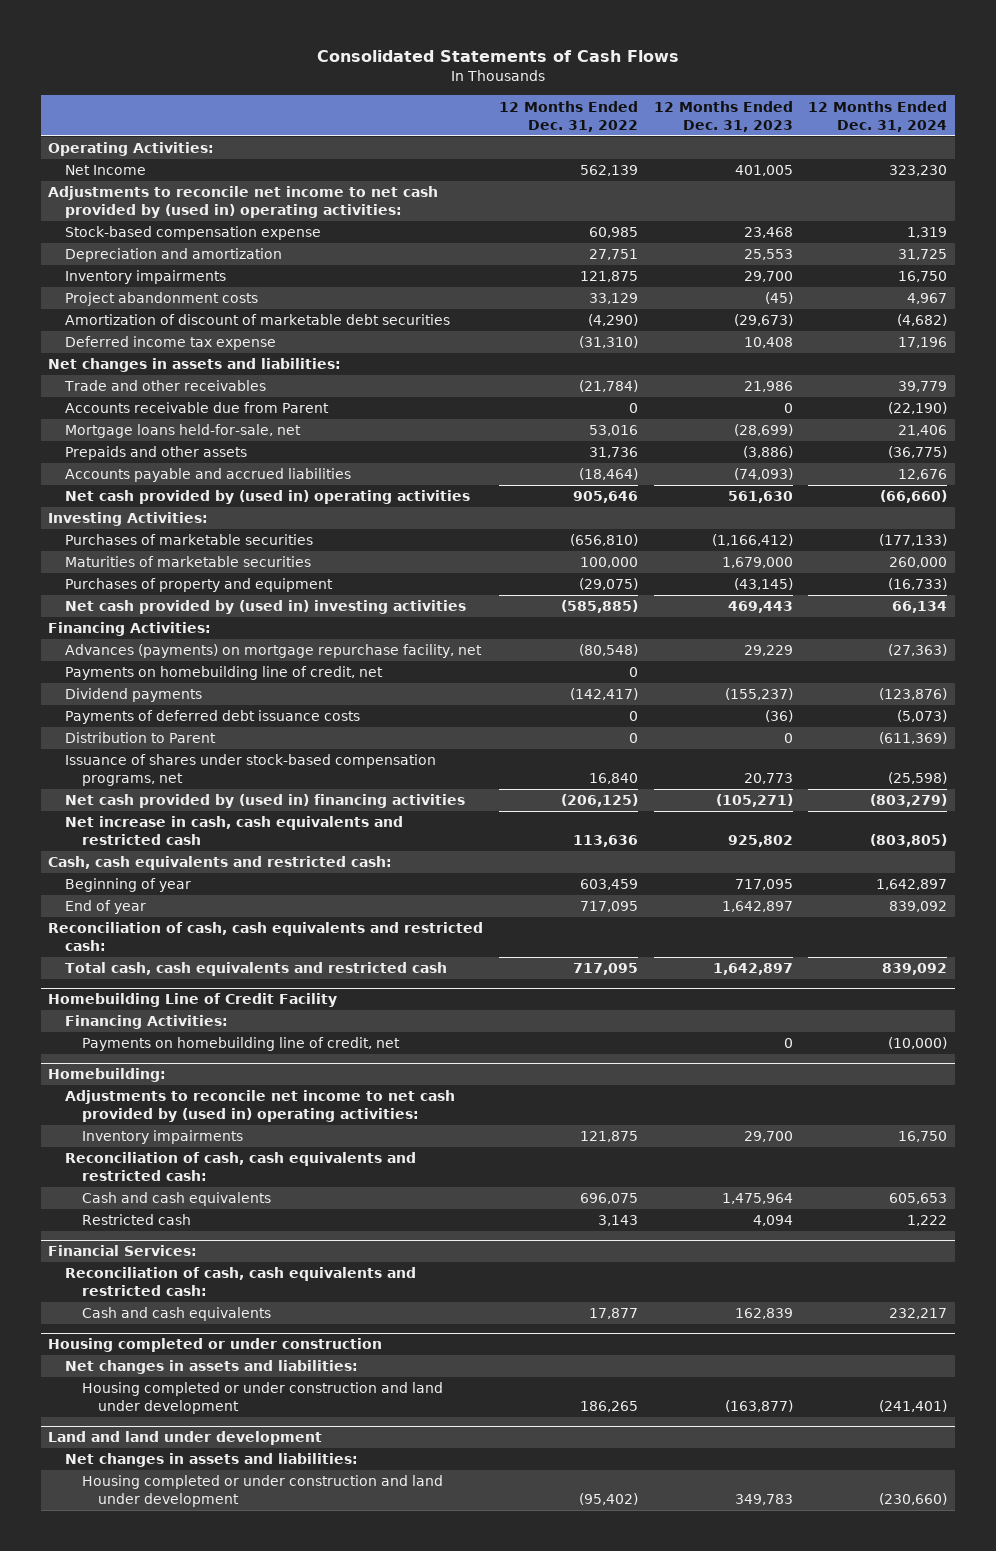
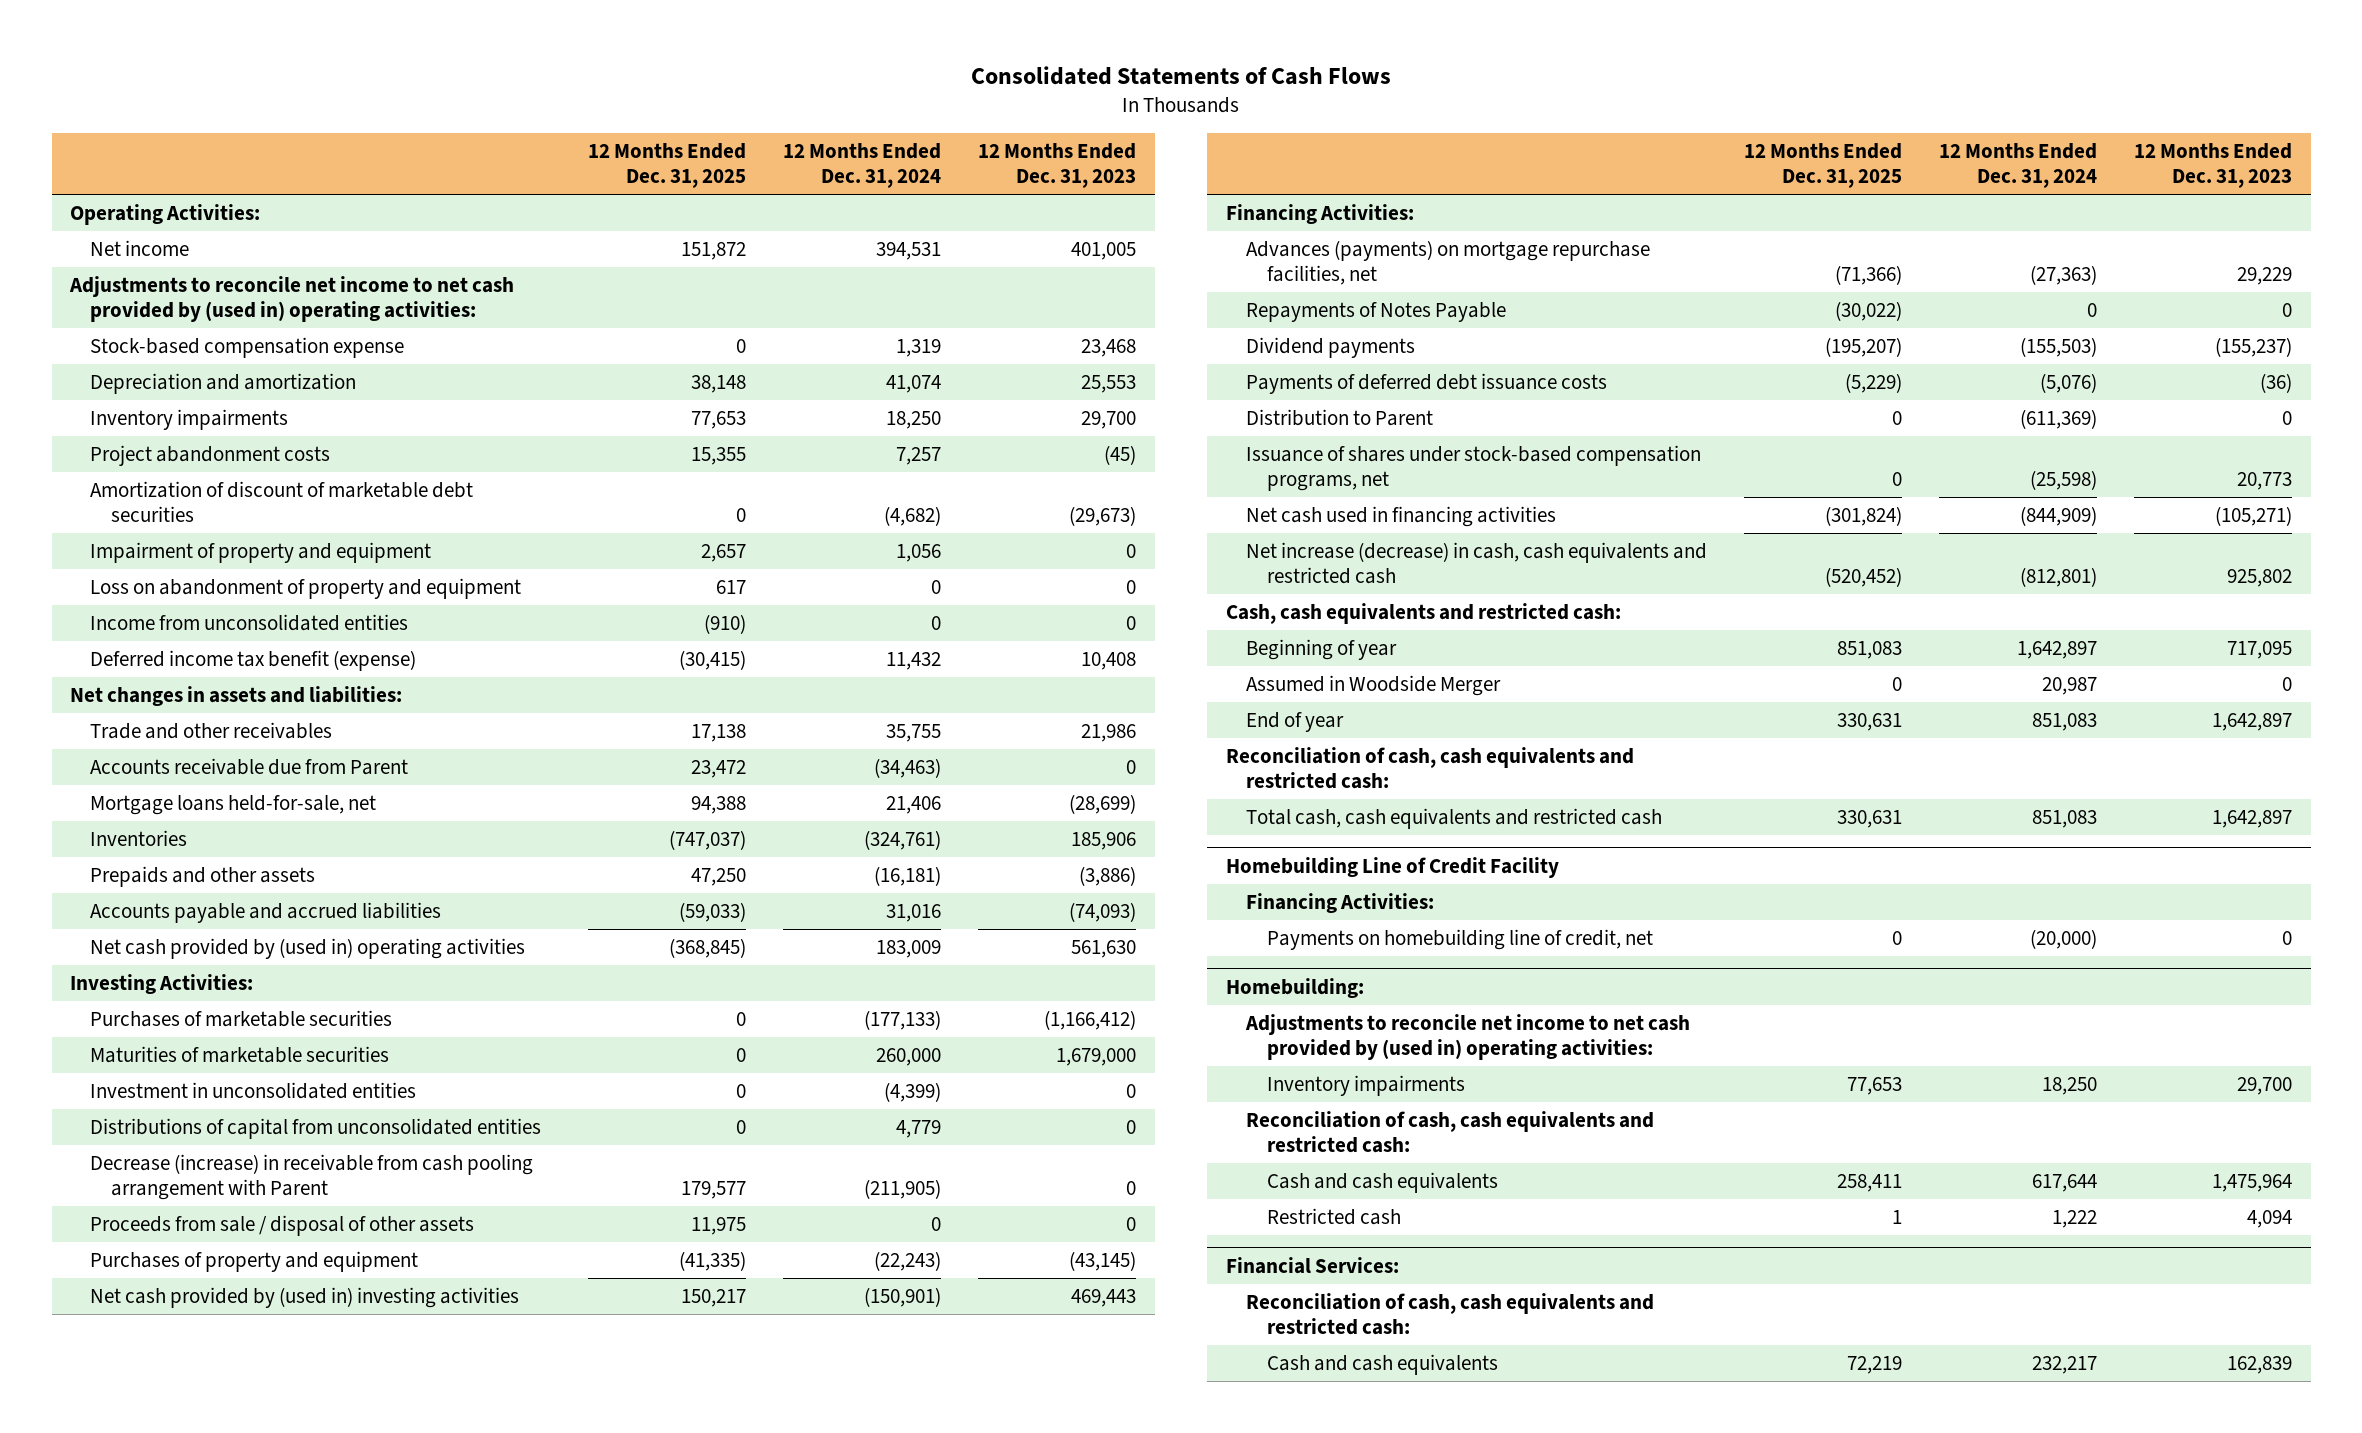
[499,100,639,132] 12 Months Ended Dec. 31, 2022 -> none
none -> [588,143,747,189] 12 Months Ended Dec. 31, 2025
[64,165,146,176] Net Income -> [90,240,190,257] Net income
[889,165,948,177] 323,230 -> [876,242,942,261] 394,531
[898,249,948,261] 31,725 -> [886,375,942,394] 41,074
[898,271,948,283] 16,750 -> [886,411,942,430] 18,250
[907,293,948,305] 4,967 -> [896,447,942,466] 7,257
none -> [90,542,432,564] Impairment of property and equipment
none -> [90,578,522,600] Loss on abandonment of property and equipment
none -> [90,614,409,632] Income from unconsolidated entities
[64,336,276,351] Deferred income tax expense -> [90,650,417,672] Deferred income tax benefit (expense)
[898,337,948,349] 17,196 -> [886,652,942,671] 11,432
[898,381,948,393] 39,779 -> [886,724,942,743] 35,755
[888,402,948,415] (22,190) -> [874,758,942,779] (34,463)
none -> [90,830,188,847] Inventories
[888,446,948,459] (36,775) -> [874,866,942,887] (16,181)
[898,469,948,481] 12,676 -> [886,904,942,923] 31,016
[880,490,948,504] (66,660) -> [876,940,942,959] 183,009
none -> [90,1082,417,1100] Investment in unconsolidated entities
none -> [90,1118,542,1140] Distributions of capital from unconsolidated entities
none -> [90,1154,534,1200] Decrease (increase) in receivable from cash pooling arrangement with Parent
none -> [90,1215,475,1237] Proceeds from sale / disposal of other assets
[888,578,948,591] (16,733) -> [874,1251,942,1272] (22,243)
[892,601,948,614] 66,134 -> [864,1287,942,1308] (150,901)
[64,666,383,681] Payments on homebuilding line of credit, net -> none
[64,644,482,659] Advances (payments) on mortgage repurchase facility, net -> [1246,240,1651,285] Advances (payments) on mortgage repurchase facilities, net
none -> [1246,302,1507,323] Repayments of Notes Payable
[879,688,948,701] (123,876) -> [2020,337,2098,358] (155,503)
[897,710,948,723] (5,073) -> [2040,373,2098,394] (5,076)
[64,794,465,809] Net cash provided by (used in) financing activities -> [1246,506,1557,528] Net cash used in financing activities
[870,794,948,808] (803,279) -> [2020,506,2098,527] (844,909)
[64,816,403,846] Net increase in cash, cash equivalents and restricted cash -> [1246,542,1708,584] Net increase (decrease) in cash, cash equivalents and restricted cash
[870,834,948,848] (803,805) -> [2020,566,2098,587] (812,801)
none -> [1246,675,1502,697] Assumed in Woodside Merger
[889,901,948,913] 839,092 -> [2032,713,2098,732] 851,083
[882,963,948,976] 839,092 -> [2032,810,2098,829] 851,083
[888,1037,948,1050] (10,000) -> [2030,929,2098,950] (20,000)
[898,1131,948,1143] 16,750 -> [2042,1077,2098,1096] 18,250
[889,1193,948,1205] 605,653 -> [2032,1174,2098,1193] 617,644
[48,1338,383,1353] Housing completed or under construction -> none
[64,1360,358,1375] Net changes in assets and liabilities: -> none
[81,1382,443,1415] Housing completed or under construction and land under development -> none
[48,1431,323,1446] Land and land under development -> none
[64,1453,358,1468] Net changes in assets and liabilities: -> none
[81,1475,443,1508] Housing completed or under construction and land under development -> none

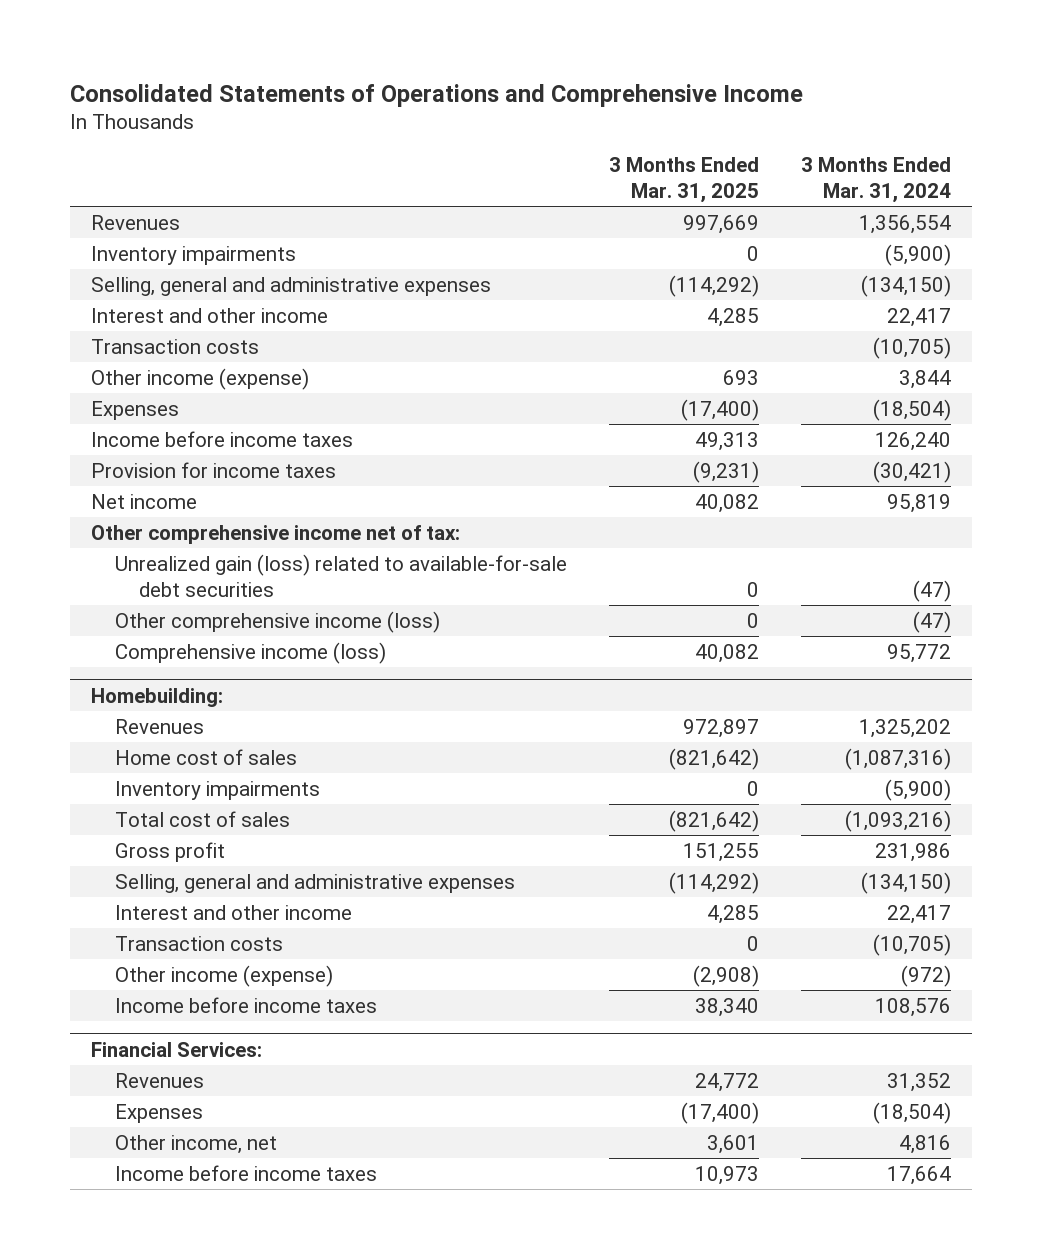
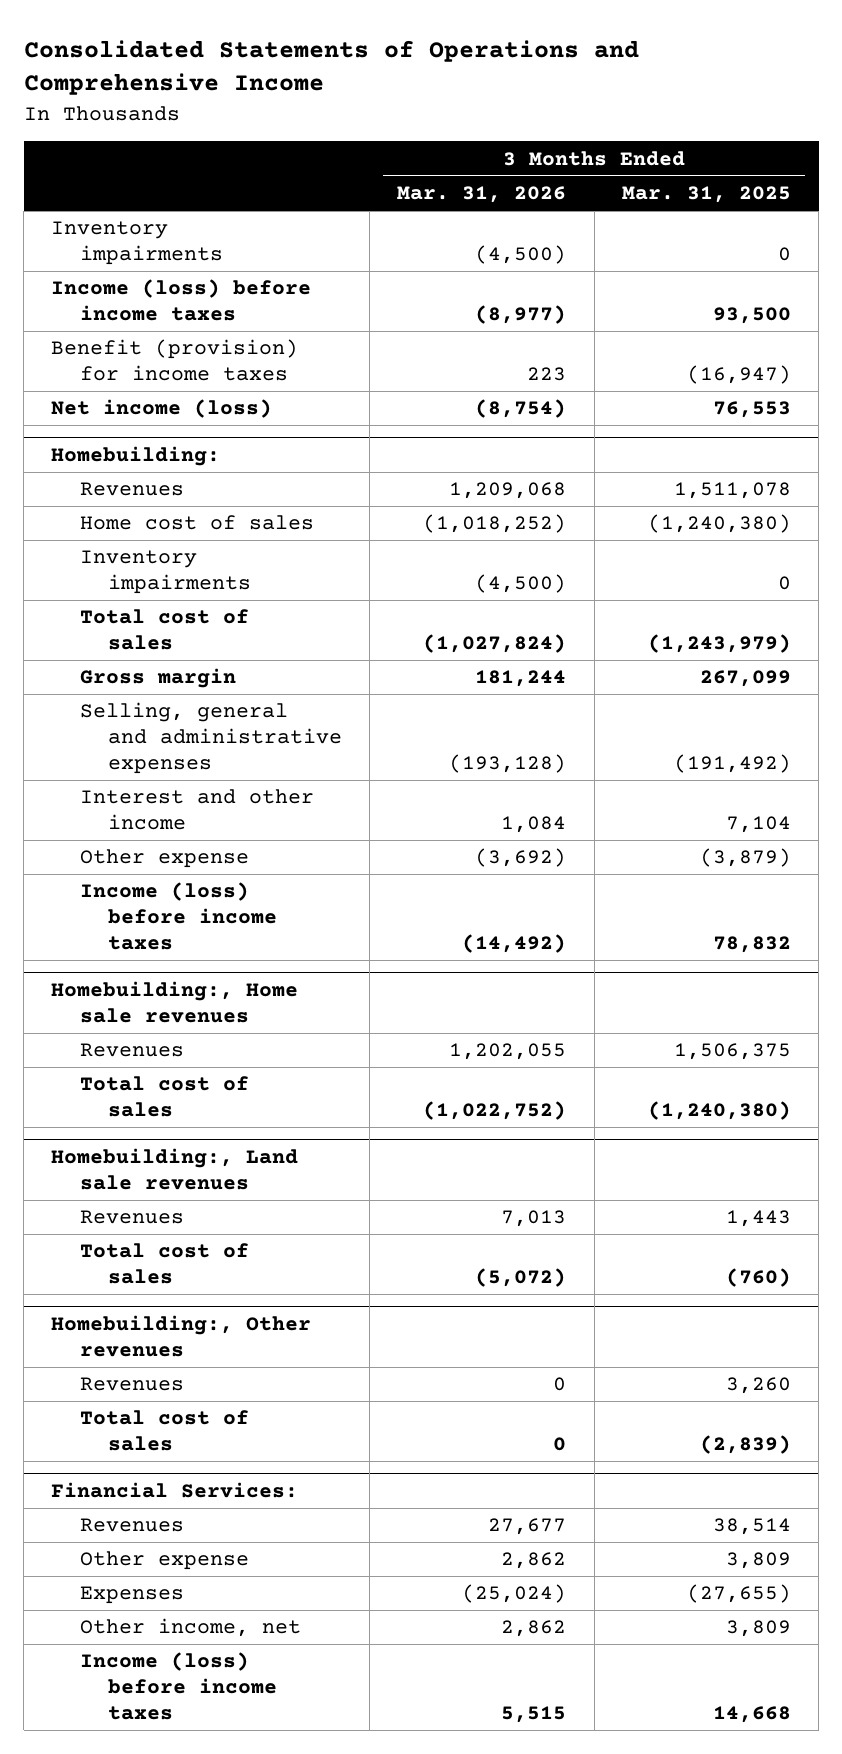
[801,157,952,204] 3 Months Ended Mar. 31, 2024 -> none
none -> [397,186,567,204] Mar. 31, 2026
[91,214,181,230] Revenues -> none
[91,276,492,296] Selling, general and administrative expenses -> none
[91,307,329,323] Interest and other income -> none
[91,338,260,354] Transaction costs -> none
[91,367,310,390] Other income (expense) -> none
[91,400,180,420] Expenses -> none
[91,524,461,544] Other comprehensive income net of tax: -> none
[115,553,568,597] Unrealized gain (loss) related to available-for-sale debt securities -> none
[115,610,441,633] Other comprehensive income (loss) -> none
[115,641,387,664] Comprehensive income (loss) -> none
[91,430,354,447] Income before income taxes -> [51,279,312,322] Income (loss) before income taxes
[695,431,760,451] 49,313 -> [712,307,791,325] 93,500
[91,461,337,478] Provision for income taxes -> [51,339,299,382] Benefit (provision) for income taxes
[693,460,760,483] (9,231) -> [686,365,791,385] (16,947)
[91,493,198,509] Net income -> [51,399,273,419] Net income (loss)
[695,493,760,513] 40,082 -> [712,401,791,419] 76,553
[683,718,760,738] 972,897 -> [673,482,791,500] 1,511,078
[669,747,760,770] (821,642) -> [647,514,791,534] (1,240,380)
[115,935,284,951] Transaction costs -> none
[669,809,760,832] (821,642) -> [647,634,791,654] (1,243,979)
[115,841,226,862] Gross profit -> [79,668,236,689] Gross margin
[683,842,760,862] 151,255 -> [699,670,791,688] 267,099
[669,871,760,894] (114,292) -> [673,754,791,774] (191,492)
[707,904,760,924] 4,285 -> [725,816,791,834] 7,104
[115,964,334,987] Other income (expense) -> [79,849,249,869] Other expense
[693,964,760,987] (2,908) -> [699,848,791,868] (3,879)
[115,996,378,1013] Income before income taxes -> [79,882,277,951] Income (loss) before income taxes
[695,997,760,1017] 38,340 -> [712,936,791,954] 78,832
none -> [51,981,299,1024] Homebuilding:, Home sale revenues
none -> [79,1043,184,1058] Revenues
none -> [79,1076,249,1118] Total cost of sales
none -> [51,1148,299,1191] Homebuilding:, Land sale revenues
none -> [79,1210,184,1225] Revenues
none -> [79,1243,249,1285] Total cost of sales
none -> [51,1315,312,1358] Homebuilding:, Other revenues
none -> [79,1377,184,1392] Revenues
none -> [79,1410,249,1452] Total cost of sales
[695,1072,760,1092] 24,772 -> [712,1518,791,1536] 38,514
none -> [79,1551,249,1571] Other expense
[681,1101,760,1124] (17,400) -> [686,1584,791,1604] (27,655)
[707,1134,760,1154] 3,601 -> [725,1620,791,1638] 3,809
[115,1164,378,1181] Income before income taxes -> [79,1652,277,1721] Income (loss) before income taxes
[695,1165,760,1185] 10,973 -> [712,1706,791,1724] 14,668

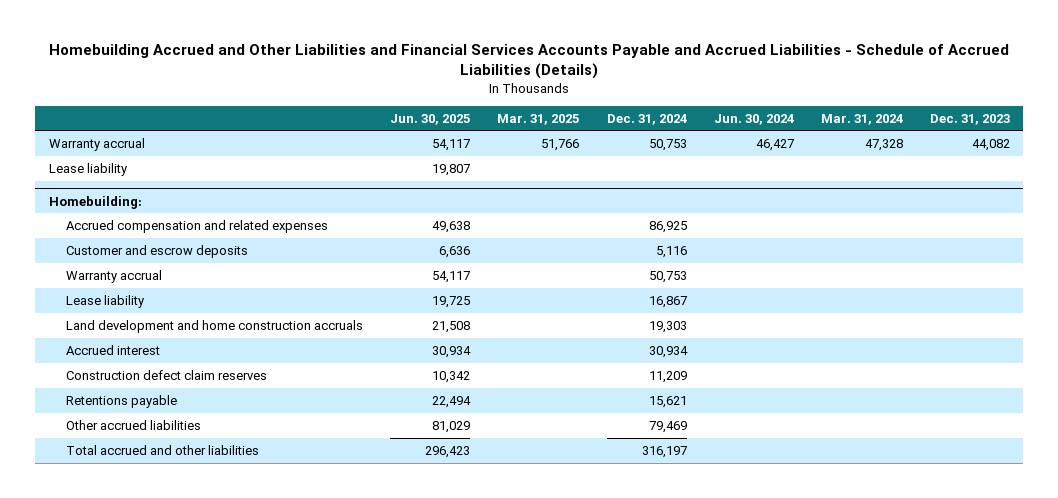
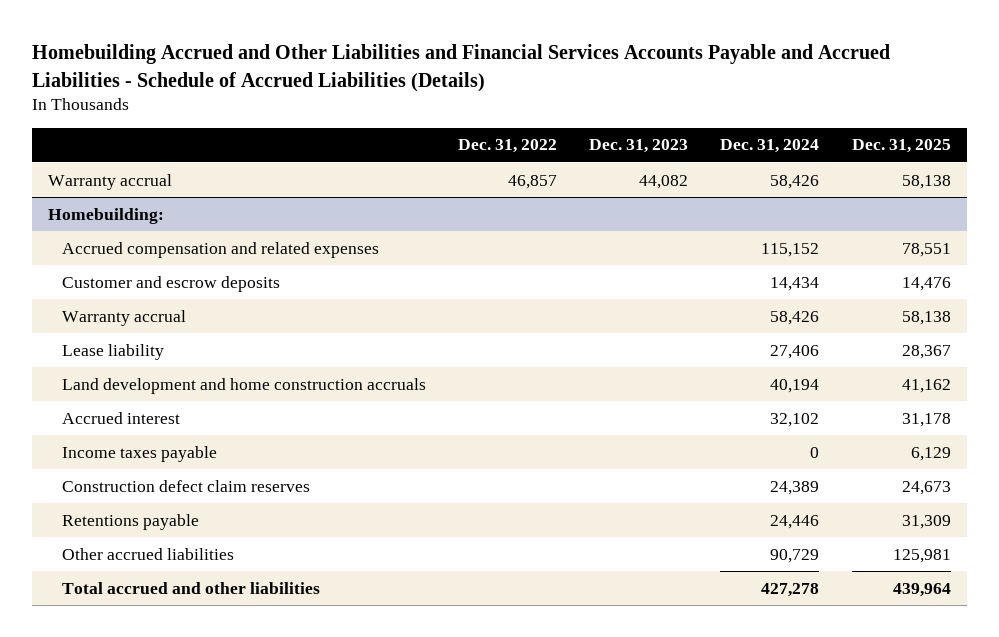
[390,113,471,125] Jun. 30, 2025 -> none
[497,113,580,125] Mar. 31, 2025 -> none
[713,113,794,125] Jun. 30, 2024 -> none
[820,113,903,125] Mar. 31, 2024 -> none
none -> [457,139,557,154] Dec. 31, 2022
none -> [851,139,951,154] Dec. 31, 2025
[48,162,127,176] Lease liability -> none
[648,138,687,151] 50,753 -> [770,174,820,189] 58,426
[648,220,687,233] 86,925 -> [761,242,820,257] 115,152
[655,245,687,258] 5,116 -> [770,276,820,291] 14,434
[648,270,687,283] 50,753 -> [770,310,820,325] 58,426
[648,295,687,308] 16,867 -> [770,344,820,359] 27,406
[648,320,687,333] 19,303 -> [770,378,820,393] 40,194
[648,345,688,358] 30,934 -> [770,412,820,427] 32,102
none -> [61,445,217,462] Income taxes payable
[648,370,687,383] 11,209 -> [770,480,820,495] 24,389
[648,395,687,408] 15,621 -> [770,514,820,529] 24,446
[648,420,687,433] 79,469 -> [770,548,820,563] 90,729
[641,445,687,458] 316,197 -> [761,582,820,597] 427,278

